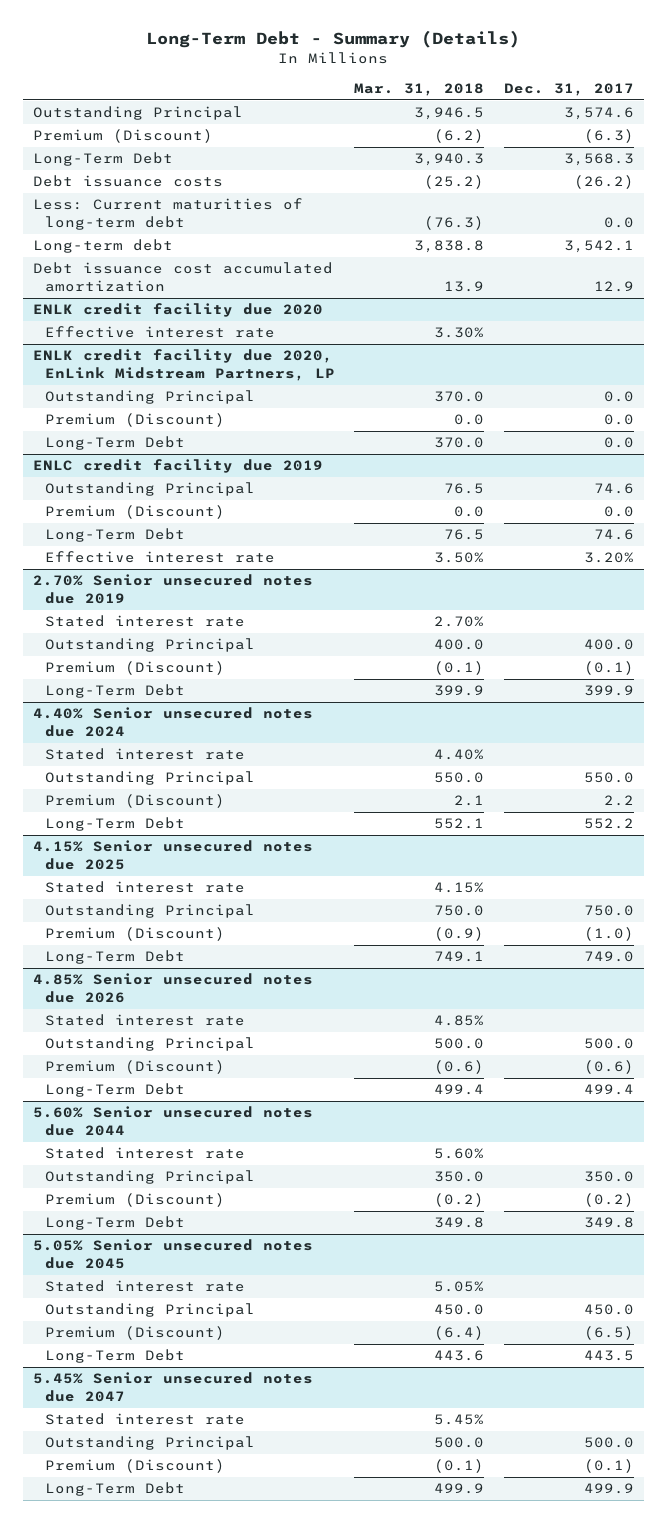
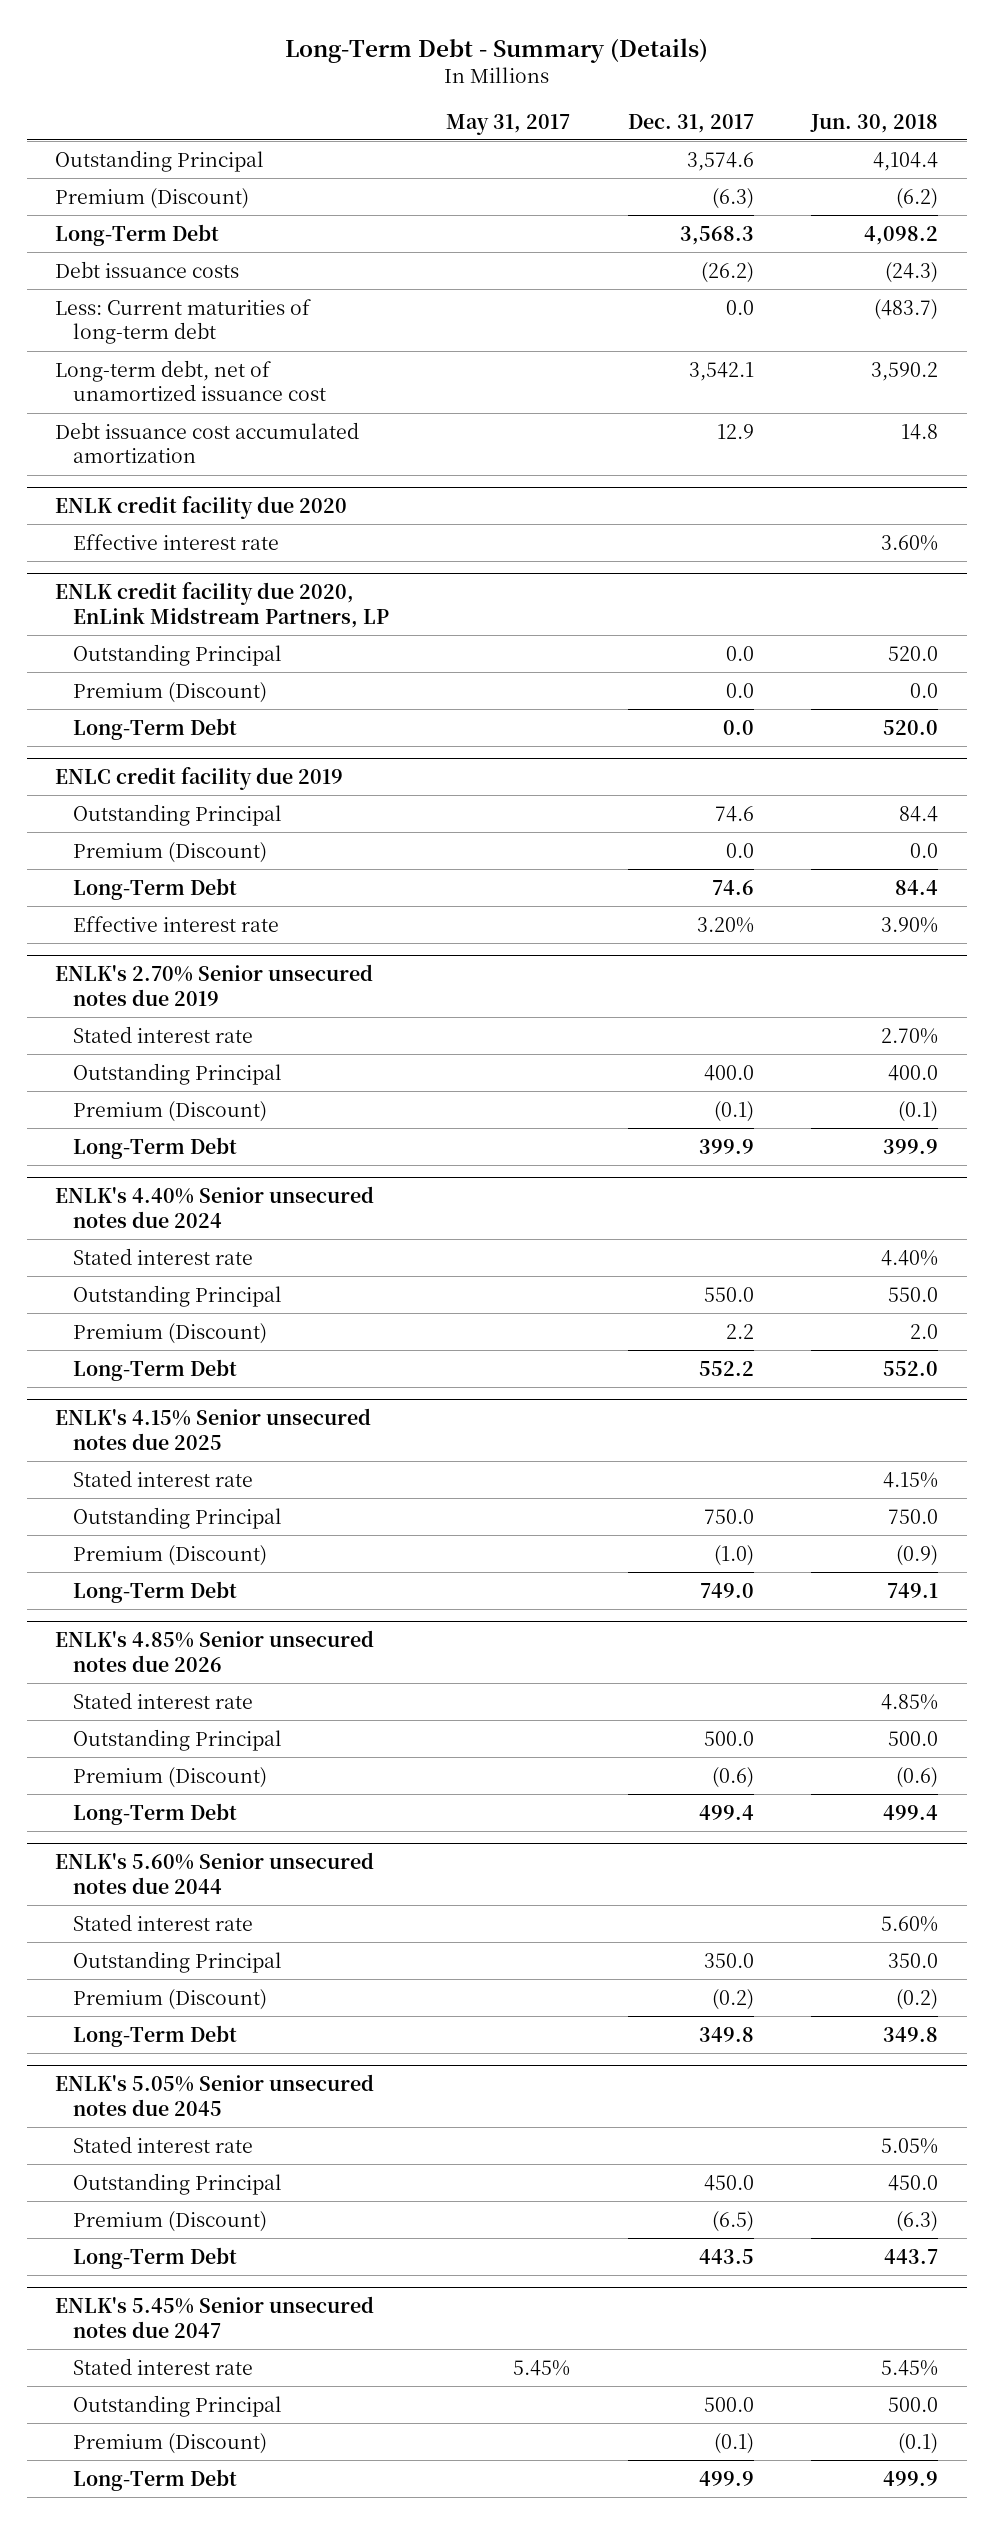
[354,82,485,96] Mar. 31, 2018 -> none
none -> [446,113,571,135] May 31, 2017
none -> [810,113,939,133] Jun. 30, 2018
[32,239,173,254] Long-term debt -> [55,359,326,402] Long-term debt, net of unamortized issuance cost
[32,574,313,605] 2.70% Senior unsecured notes due 2019 -> [55,963,374,1006] ENLK's 2.70% Senior unsecured notes due 2019
[32,707,313,738] 4.40% Senior unsecured notes due 2024 -> [55,1185,375,1228] ENLK's 4.40% Senior unsecured notes due 2024
[32,840,313,871] 4.15% Senior unsecured notes due 2025 -> [55,1407,372,1450] ENLK's 4.15% Senior unsecured notes due 2025
[32,973,313,1004] 4.85% Senior unsecured notes due 2026 -> [55,1629,375,1672] ENLK's 4.85% Senior unsecured notes due 2026
[32,1106,313,1137] 5.60% Senior unsecured notes due 2044 -> [55,1851,375,1894] ENLK's 5.60% Senior unsecured notes due 2044
[32,1239,313,1270] 5.05% Senior unsecured notes due 2045 -> [55,2073,375,2116] ENLK's 5.05% Senior unsecured notes due 2045
[32,1372,313,1403] 5.45% Senior unsecured notes due 2047 -> [55,2295,375,2338] ENLK's 5.45% Senior unsecured notes due 2047

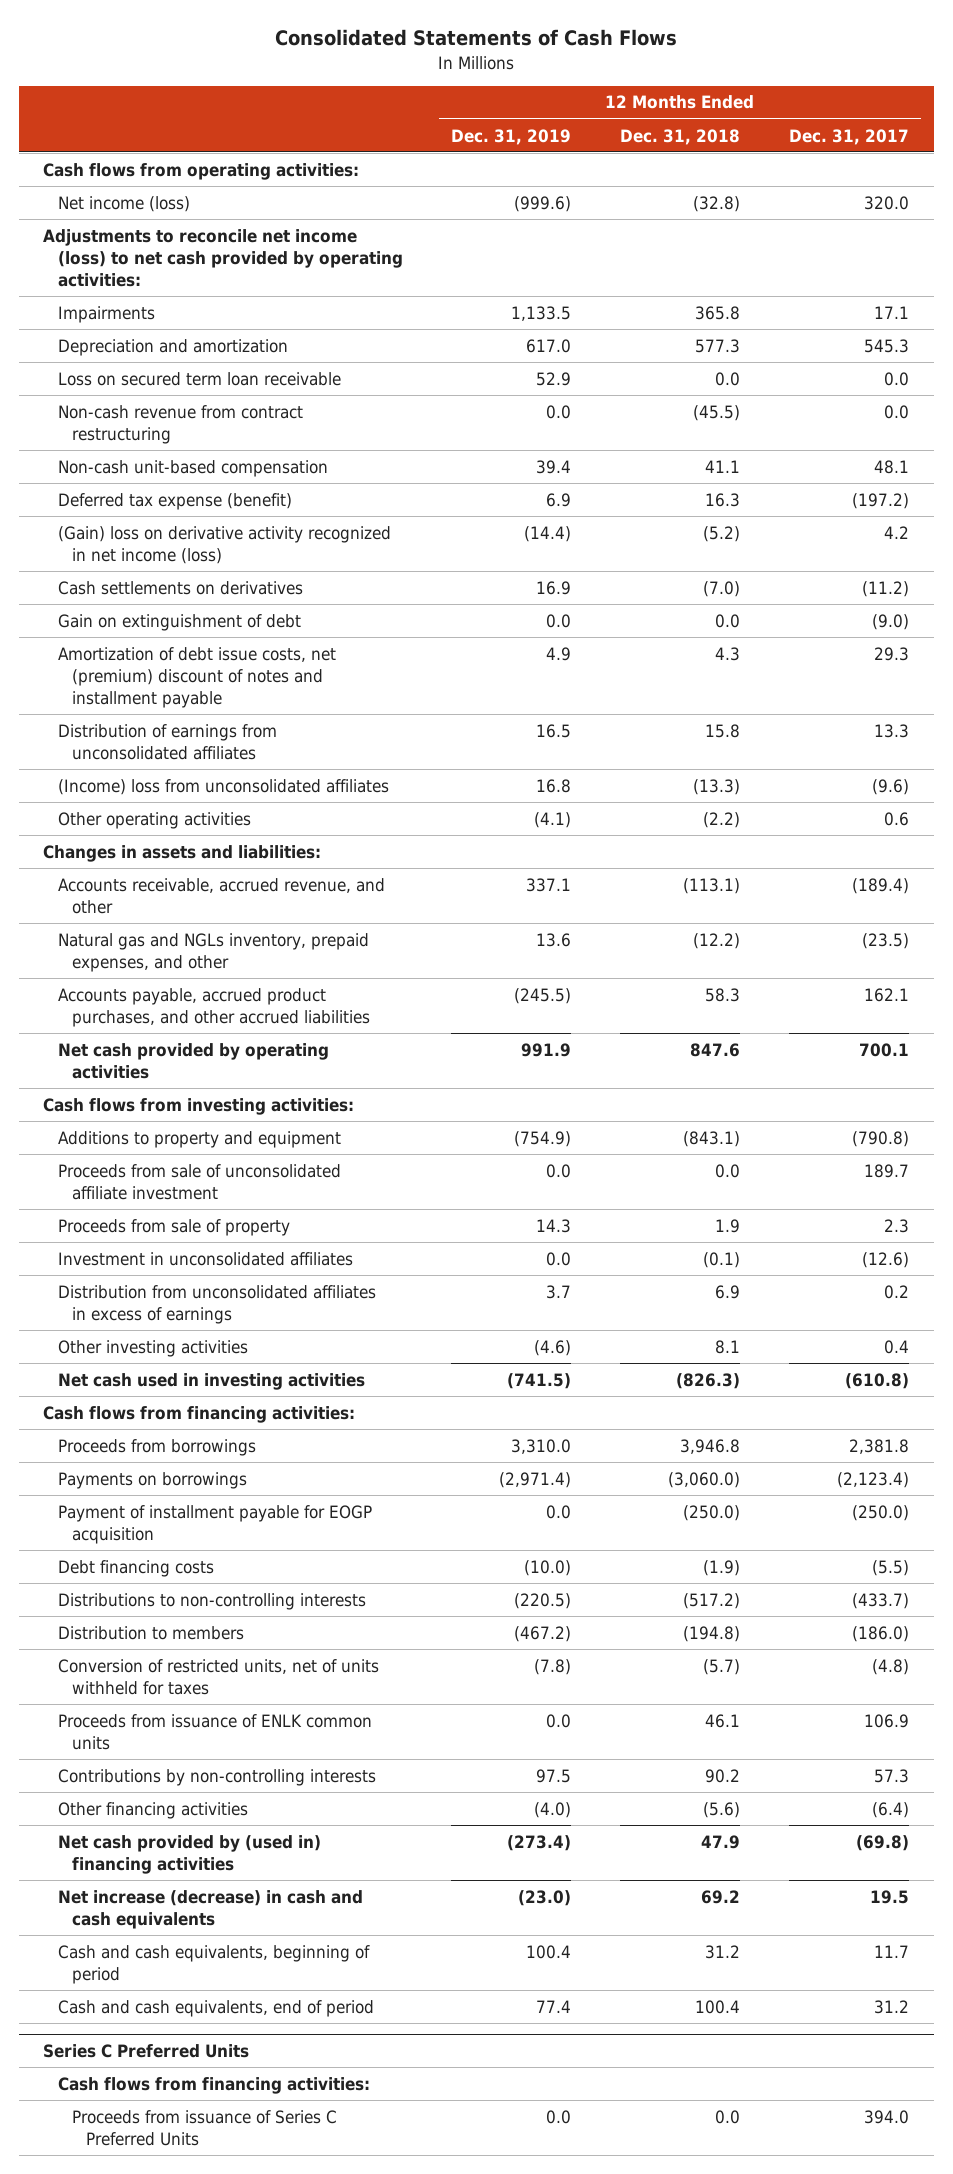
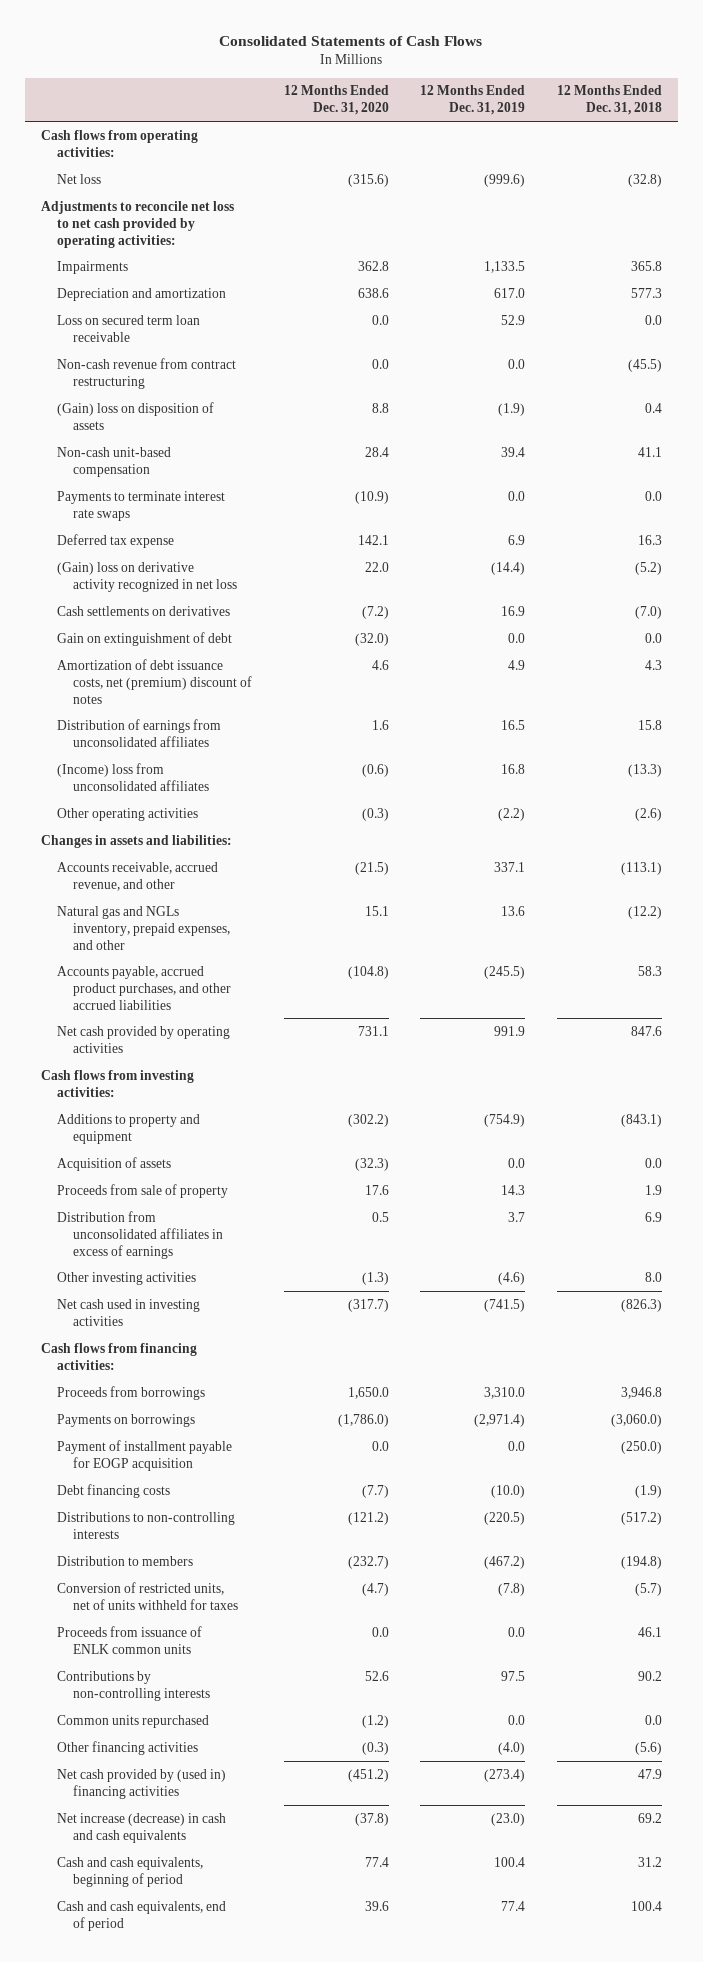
[789,128,910,145] Dec. 31, 2017 -> none
none -> [283,85,389,116] 12 Months Ended Dec. 31, 2020
[57,195,190,212] Net income (loss) -> [56,173,101,184] Net loss
[43,228,403,287] Adjustments to reconcile net income (loss) to net cash provided by operating activities: -> [40,200,234,248] Adjustments to reconcile net loss to net cash provided by operating activities:
none -> [56,401,214,430] (Gain) loss on disposition of assets
none -> [56,490,225,521] Payments to terminate interest rate swaps
[57,492,292,510] Deferred tax expense (benefit) -> [56,533,174,548] Deferred tax expense
[57,525,391,564] (Gain) loss on derivative activity recognized in net income (loss) -> [56,561,237,592] (Gain) loss on derivative activity recognized in net loss
[57,646,336,708] Amortization of debt issue costs, net (premium) discount of notes and installment payable -> [56,658,252,704] Amortization of debt issuance costs, net (premium) discount of notes
[534,811,572,828] (4.1) -> [498,807,526,821] (2.2)
[703,811,741,828] (2.2) -> [635,807,663,821] (2.6)
[57,1163,341,1200] Proceeds from sale of unconsolidated affiliate investment -> none
none -> [56,1156,171,1171] Acquisition of assets
[57,1251,353,1266] Investment in unconsolidated affiliates -> none
[715,1339,741,1354] 8.1 -> [645,1271,663,1282] 8.0
none -> [56,1714,209,1728] Common units repurchased
[43,2043,250,2058] Series C Preferred Units -> none
[57,2076,370,2094] Cash flows from financing activities: -> none
[71,2109,337,2146] Proceeds from issuance of Series C Preferred Units -> none

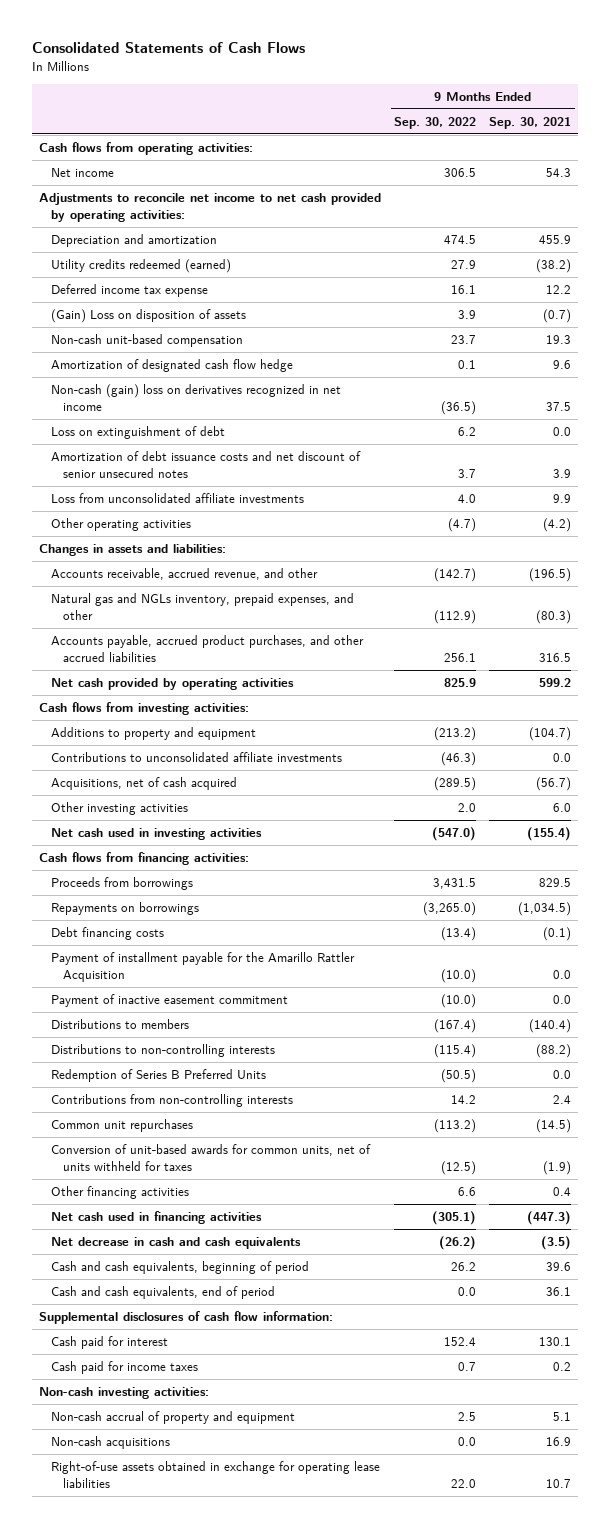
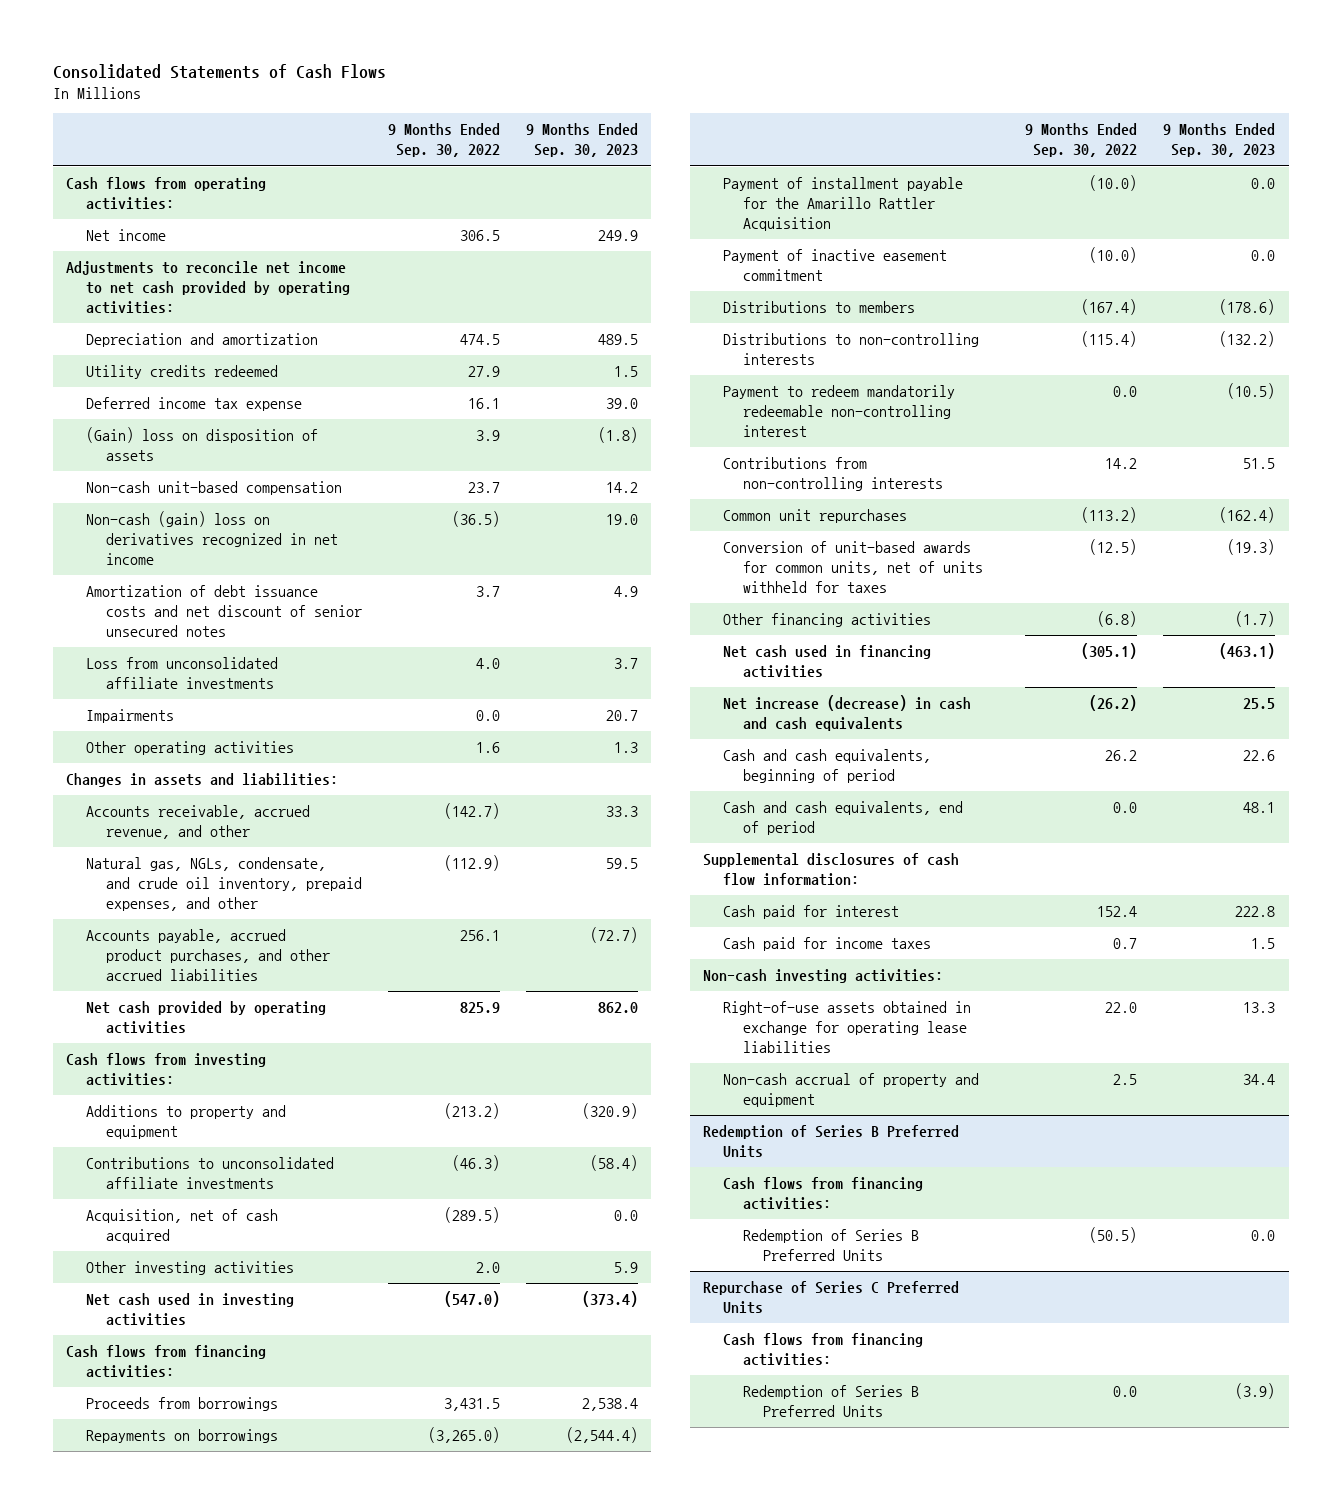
[489,116,572,129] Sep. 30, 2021 -> none
none -> [526,123,639,158] 9 Months Ended Sep. 30, 2023
[51,259,232,274] Utility credits redeemed (earned) -> [85,365,278,380] Utility credits redeemed
[51,309,247,324] (Gain) Loss on disposition of assets -> [85,427,318,462] (Gain) loss on disposition of assets
[51,359,294,373] Amortization of designated cash flow hedge -> none
[51,426,226,440] Loss on extinguishment of debt -> none
none -> [85,709,174,724] Impairments
[448,518,477,533] (4.7) -> [476,742,501,754] 1.6
[51,593,355,620] Natural gas and NGLs inventory, prepaid expenses, and other -> [85,857,362,912] Natural gas, NGLs, condensate, and crude oil inventory, prepaid expenses, and other
[51,777,238,791] Acquisitions, net of cash acquired -> [85,1209,278,1244] Acquisition, net of cash acquired
[51,927,165,941] Debt financing costs -> none
[51,1069,267,1083] Redemption of Series B Preferred Units -> none
none -> [723,385,956,438] Payment to redeem mandatorily redeemable non-controlling interest
[458,1187,477,1197] 6.6 -> [1097,611,1138,628] (6.8)
[51,1237,302,1250] Net decrease in cash and cash equivalents -> [723,695,972,732] Net increase (decrease) in cash and cash equivalents
[51,1436,171,1450] Non-cash acquisitions -> none
[51,1411,296,1425] Non-cash accrual of property and equipment -> [723,1073,980,1108] Non-cash accrual of property and equipment
none -> [703,1125,960,1159] Redemption of Series B Preferred Units
none -> [723,1177,924,1211] Cash flows from financing activities:
none -> [742,1229,919,1262] Redemption of Series B Preferred Units
none -> [703,1281,960,1315] Repurchase of Series C Preferred Units
none -> [723,1333,924,1367] Cash flows from financing activities:
none -> [742,1385,919,1418] Redemption of Series B Preferred Units

